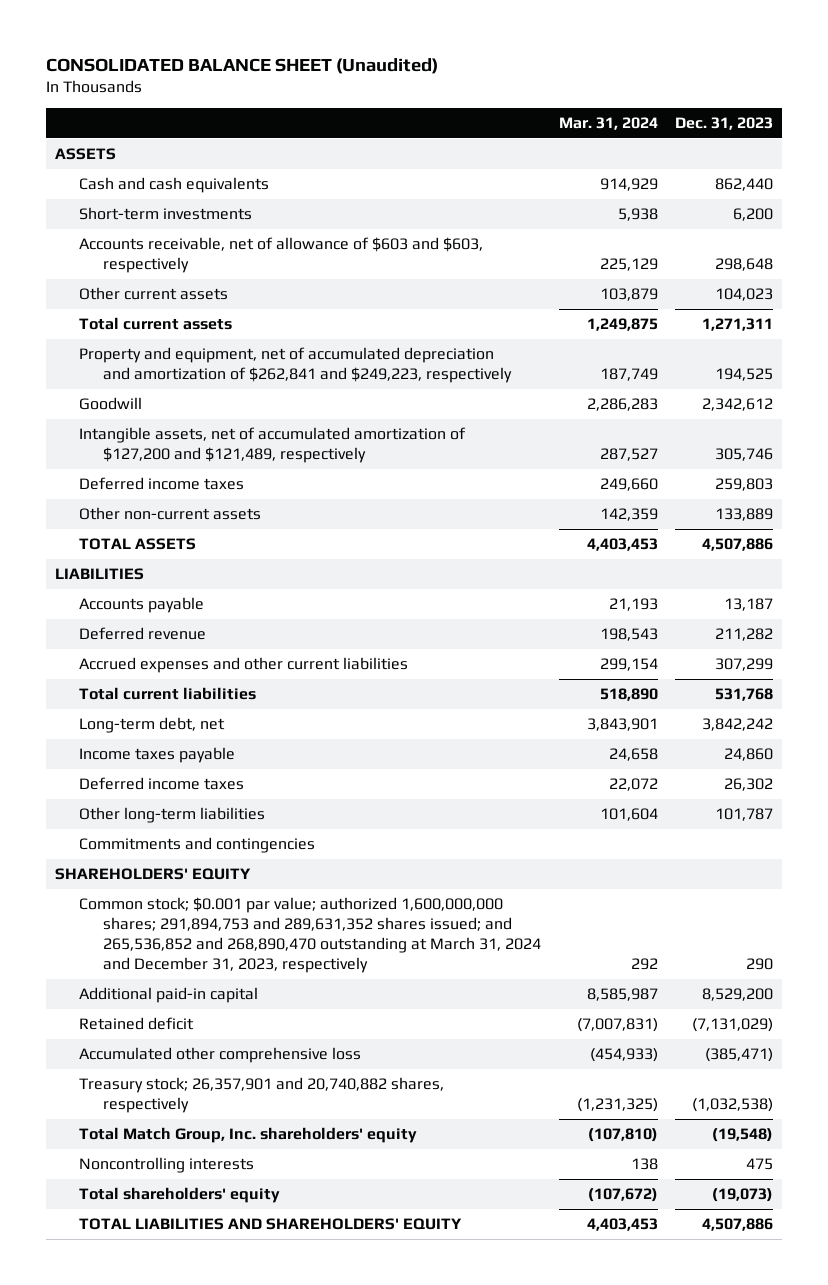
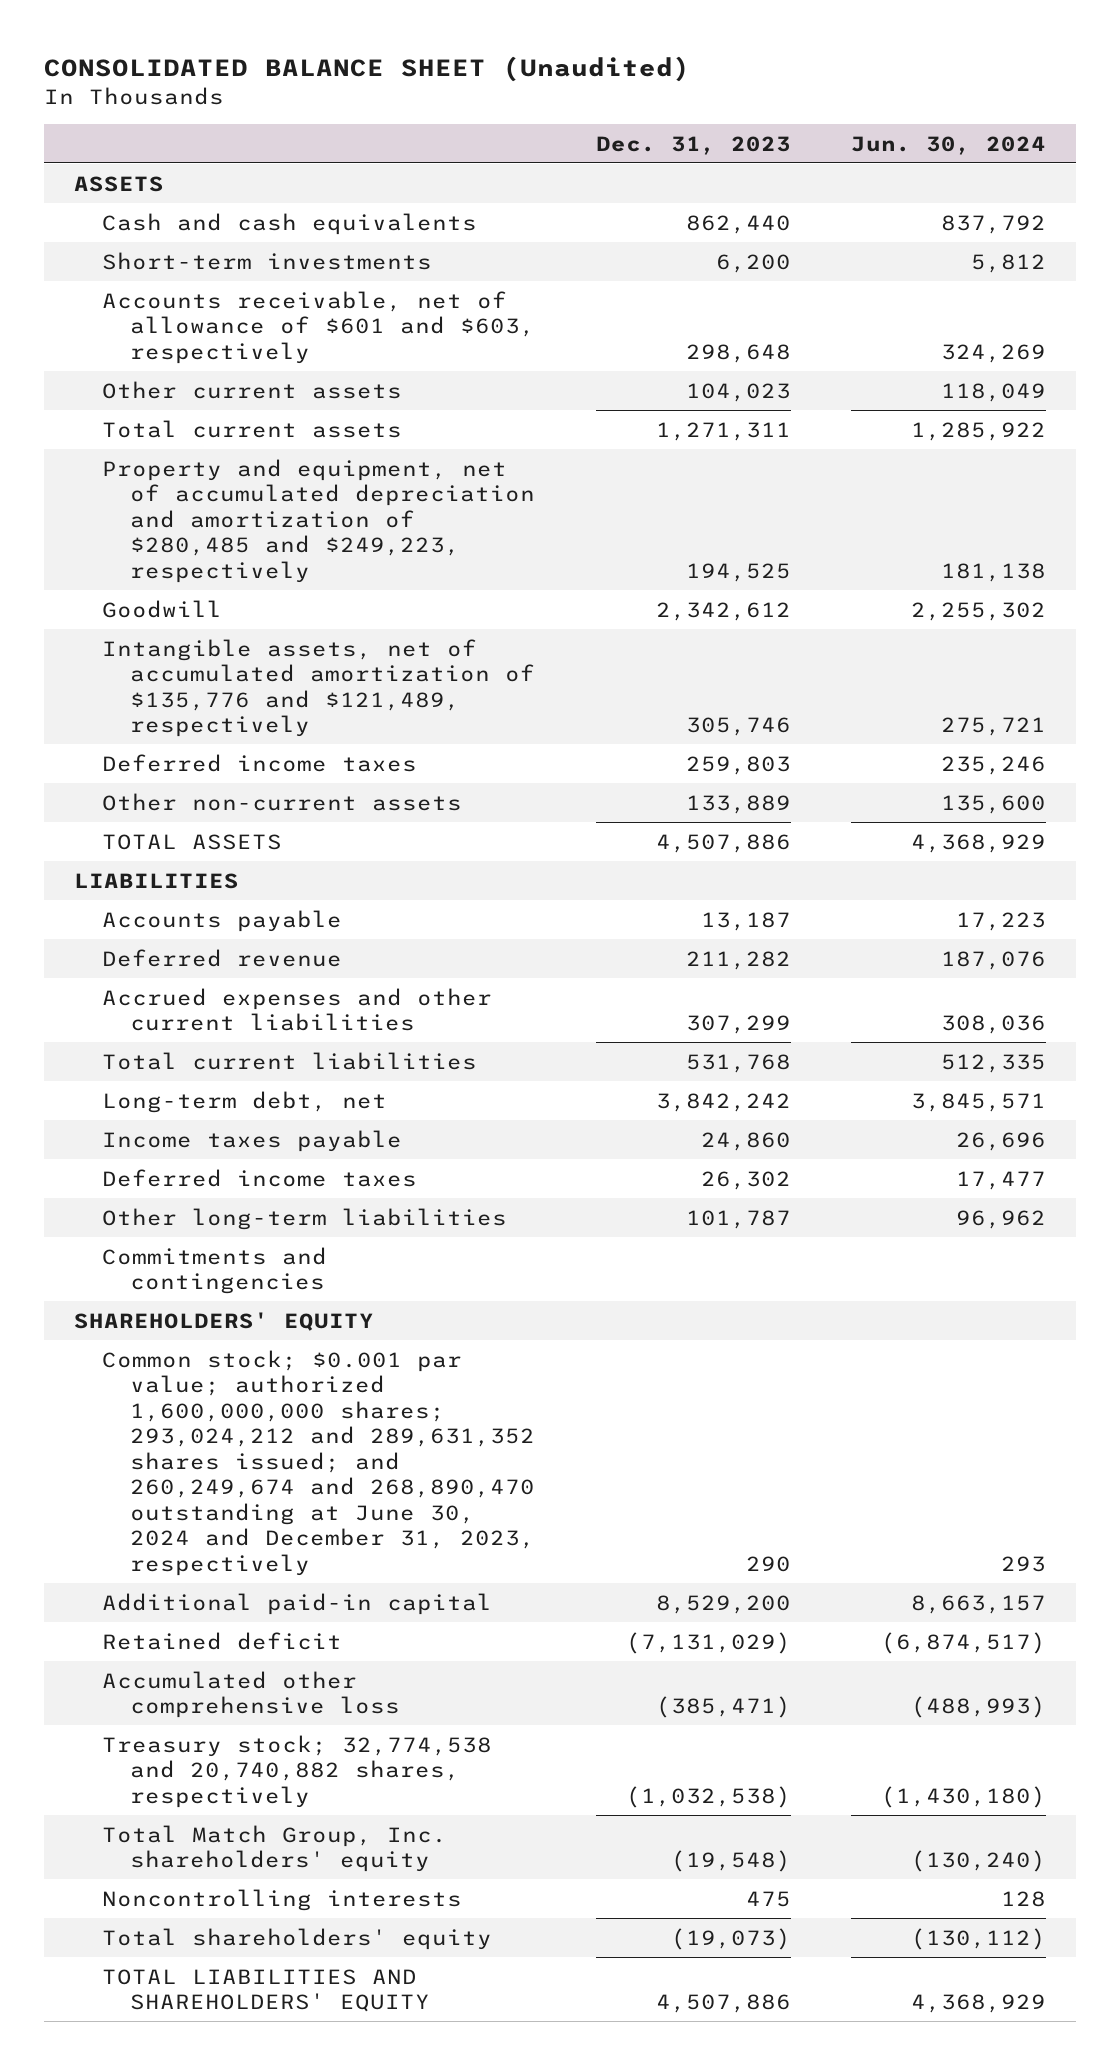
[558,117,658,131] Mar. 31, 2024 -> none
none -> [850,135,1046,155] Jun. 30, 2024
[78,237,483,274] Accounts receivable, net of allowance of $603 and $603, respectively -> [102,290,536,364] Accounts receivable, net of allowance of $601 and $603, respectively
[78,347,513,384] Property and equipment, net of accumulated depreciation and amortization of $262,841 and $249,223, respectively -> [102,458,536,583] Property and equipment, net of accumulated depreciation and amortization of $280,485 and $249,223, respectively
[78,427,466,464] Intangible assets, net of accumulated amortization of $127,200 and $121,489, respectively -> [102,638,536,738] Intangible assets, net of accumulated amortization of $135,776 and $121,489, respectively
[78,897,542,974] Common stock; $0.001 par value; authorized 1,600,000,000 shares; 291,894,753 and 289,631,352 shares issued; and 265,536,852 and 268,890,470 outstanding at March 31, 2024 and December 31, 2023, respectively -> [102,1349,536,1576] Common stock; $0.001 par value; authorized 1,600,000,000 shares; 293,024,212 and 289,631,352 shares issued; and 260,249,674 and 268,890,470 outstanding at June 30, 2024 and December 31, 2023, respectively
[78,1077,444,1114] Treasury stock; 26,357,901 and 20,740,882 shares, respectively -> [102,1734,493,1808] Treasury stock; 32,774,538 and 20,740,882 shares, respectively

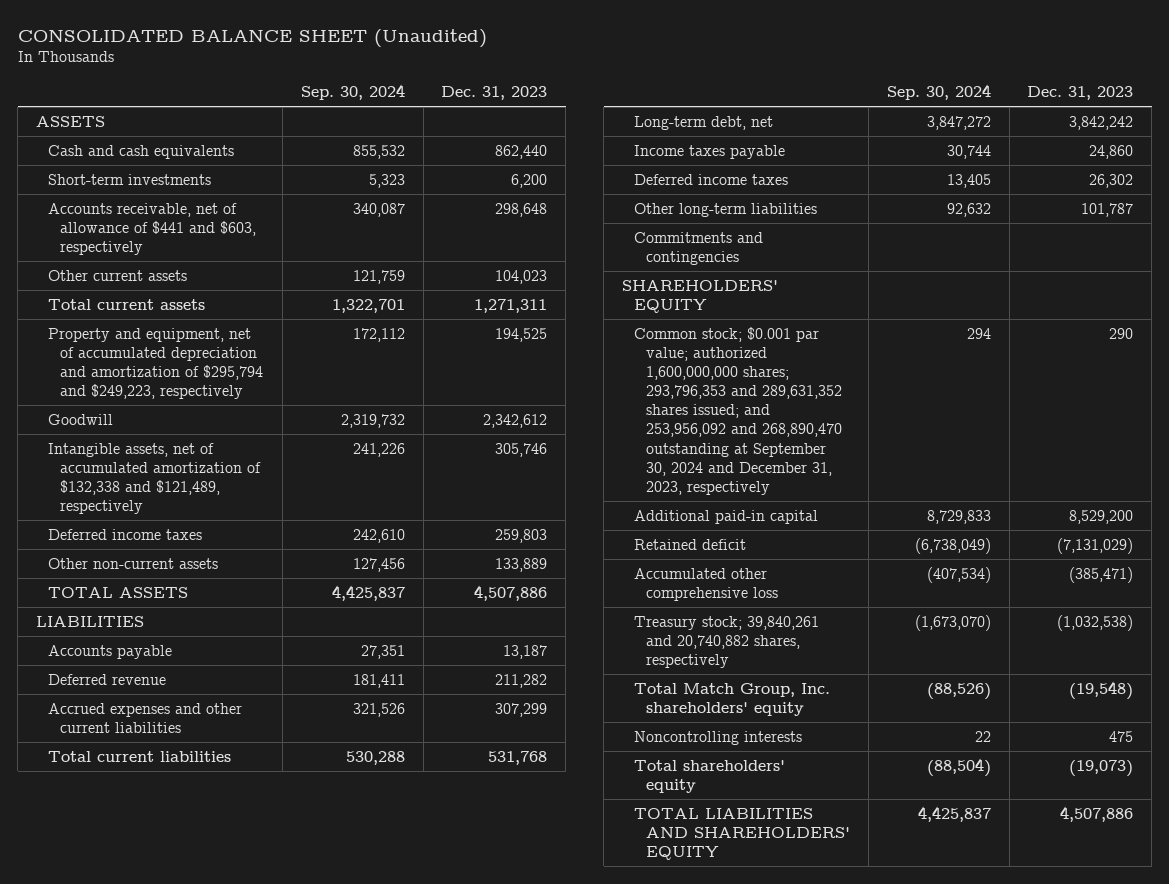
[850,135,1046,155] Jun. 30, 2024 -> none
none -> [300,84,405,101] Sep. 30, 2024
[102,290,536,364] Accounts receivable, net of allowance of $601 and $603, respectively -> [48,202,257,255] Accounts receivable, net of allowance of $441 and $603, respectively
[102,458,536,583] Property and equipment, net of accumulated depreciation and amortization of $280,485 and $249,223, respectively -> [48,327,264,400] Property and equipment, net of accumulated depreciation and amortization of $295,794 and $249,223, respectively
[102,638,536,738] Intangible assets, net of accumulated amortization of $135,776 and $121,489, respectively -> [48,442,262,515] Intangible assets, net of accumulated amortization of $132,338 and $121,489, respectively
[102,1349,536,1576] Common stock; $0.001 par value; authorized 1,600,000,000 shares; 293,024,212 and 289,631,352 shares issued; and 260,249,674 and 268,890,470 outstanding at June 30, 2024 and December 31, 2023, respectively -> [634,326,843,495] Common stock; $0.001 par value; authorized 1,600,000,000 shares; 293,796,353 and 289,631,352 shares issued; and 253,956,092 and 268,890,470 outstanding at September 30, 2024 and December 31, 2023, respectively
[102,1734,493,1808] Treasury stock; 32,774,538 and 20,740,882 shares, respectively -> [634,615,820,668] Treasury stock; 39,840,261 and 20,740,882 shares, respectively

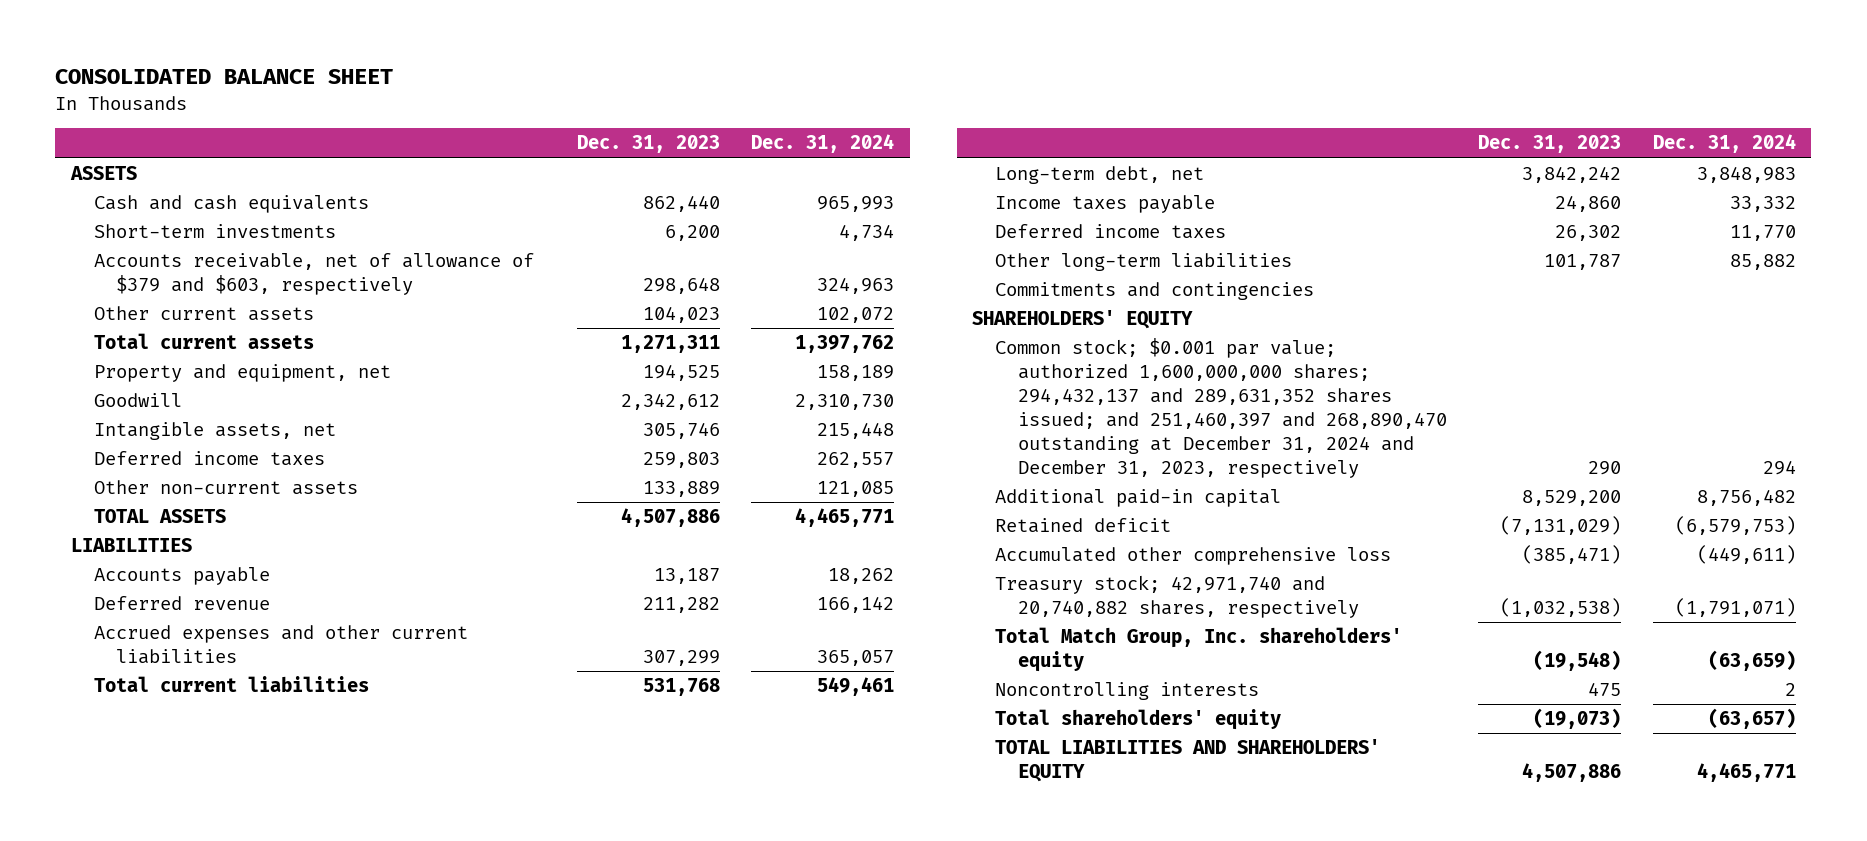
[17,28,487,48] CONSOLIDATED BALANCE SHEET (Unaudited) -> [55,69,394,85] CONSOLIDATED BALANCE SHEET
[300,84,405,101] Sep. 30, 2024 -> none
none -> [751,134,895,154] Dec. 31, 2024
[48,202,257,255] Accounts receivable, net of allowance of $441 and $603, respectively -> [93,253,534,296] Accounts receivable, net of allowance of $379 and $603, respectively
[48,327,264,400] Property and equipment, net of accumulated depreciation and amortization of $295,794 and $249,223, respectively -> [93,364,391,383] Property and equipment, net
[48,442,262,515] Intangible assets, net of accumulated amortization of $132,338 and $121,489, respectively -> [93,422,336,441] Intangible assets, net
[634,326,843,495] Common stock; $0.001 par value; authorized 1,600,000,000 shares; 293,796,353 and 289,631,352 shares issued; and 253,956,092 and 268,890,470 outstanding at September 30, 2024 and December 31, 2023, respectively -> [995,338,1447,479] Common stock; $0.001 par value; authorized 1,600,000,000 shares; 294,432,137 and 289,631,352 shares issued; and 251,460,397 and 268,890,470 outstanding at December 31, 2024 and December 31, 2023, respectively
[634,615,820,668] Treasury stock; 39,840,261 and 20,740,882 shares, respectively -> [995,575,1359,619] Treasury stock; 42,971,740 and 20,740,882 shares, respectively

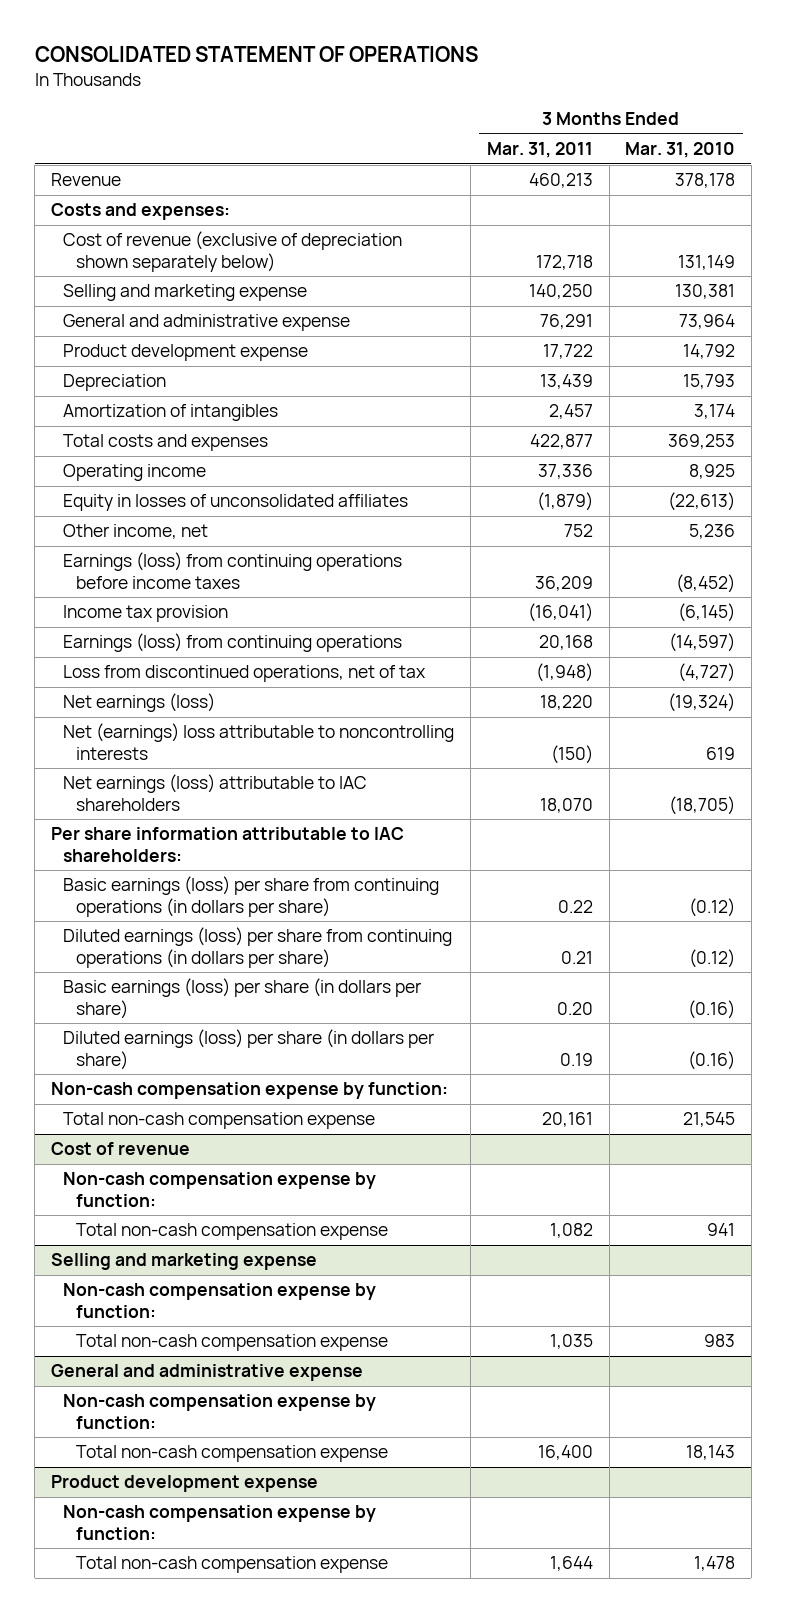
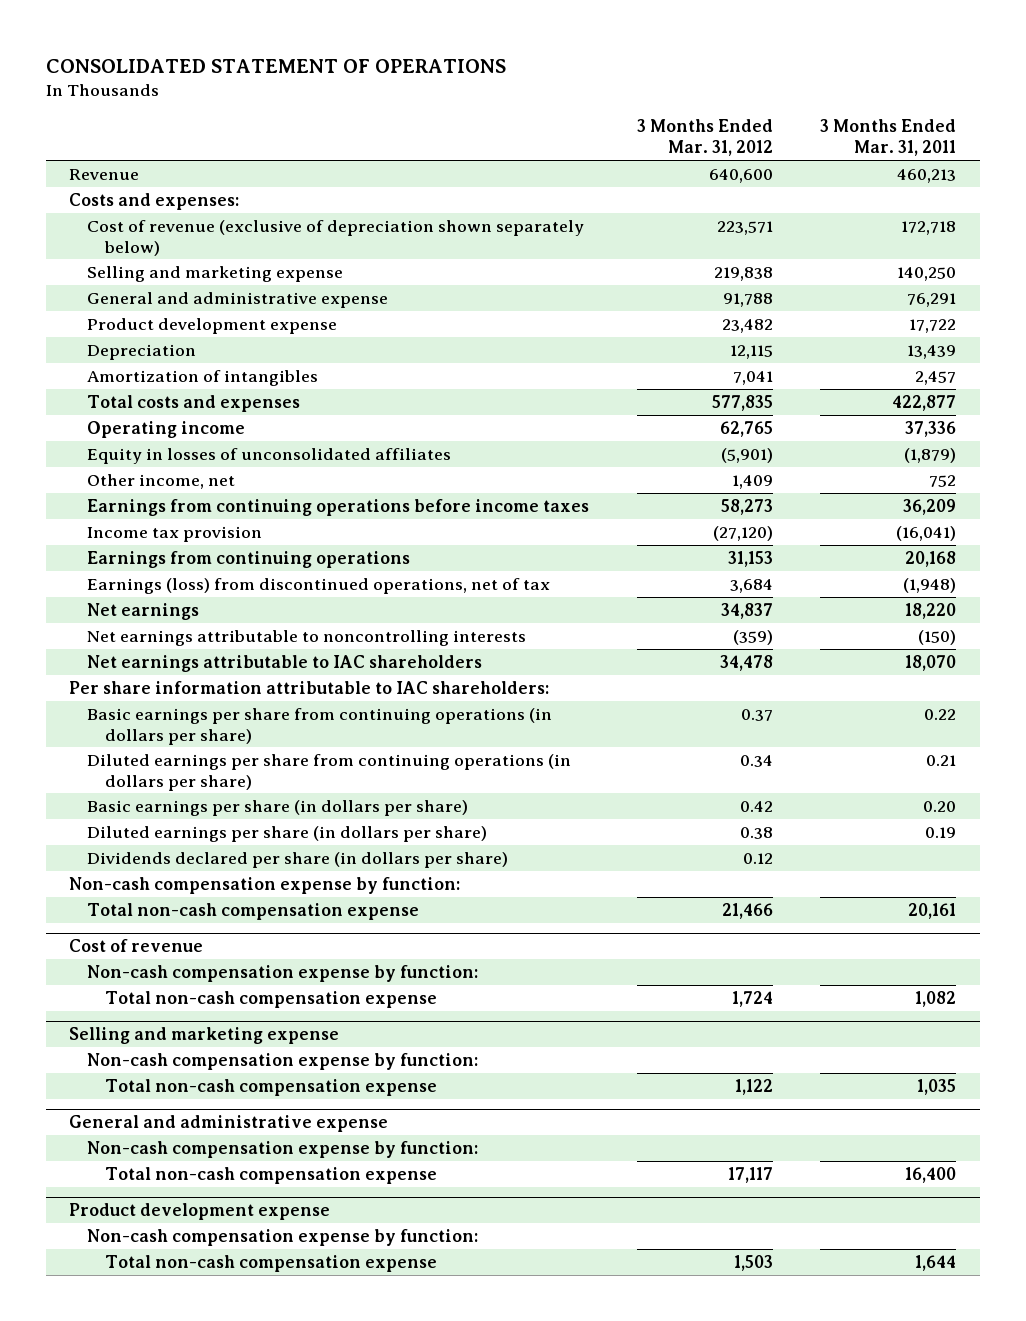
[625,142,736,159] Mar. 31, 2010 -> none
none -> [636,119,773,157] 3 Months Ended Mar. 31, 2012
[63,552,403,589] Earnings (loss) from continuing operations before income taxes -> [87,498,590,516] Earnings from continuing operations before income taxes
[63,633,403,653] Earnings (loss) from continuing operations -> [87,550,411,568] Earnings from continuing operations
[63,665,427,683] Loss from discontinued operations, net of tax -> [87,577,551,594] Earnings (loss) from discontinued operations, net of tax
[63,693,216,713] Net earnings (loss) -> [87,602,200,620] Net earnings
[63,723,455,760] Net (earnings) loss attributable to noncontrolling interests -> [87,629,527,646] Net earnings attributable to noncontrolling interests
[63,774,368,811] Net earnings (loss) attributable to IAC shareholders -> [87,654,483,672] Net earnings attributable to IAC shareholders
[63,876,440,917] Basic earnings (loss) per share from continuing operations (in dollars per share) -> [87,707,553,745] Basic earnings per share from continuing operations (in dollars per share)
[63,927,453,968] Diluted earnings (loss) per share from continuing operations (in dollars per share) -> [87,753,572,791] Diluted earnings per share from continuing operations (in dollars per share)
[63,978,422,1019] Basic earnings (loss) per share (in dollars per share) -> [87,799,469,816] Basic earnings per share (in dollars per share)
[63,1029,435,1070] Diluted earnings (loss) per share (in dollars per share) -> [87,825,488,842] Diluted earnings per share (in dollars per share)
none -> [87,851,509,868] Dividends declared per share (in dollars per share)

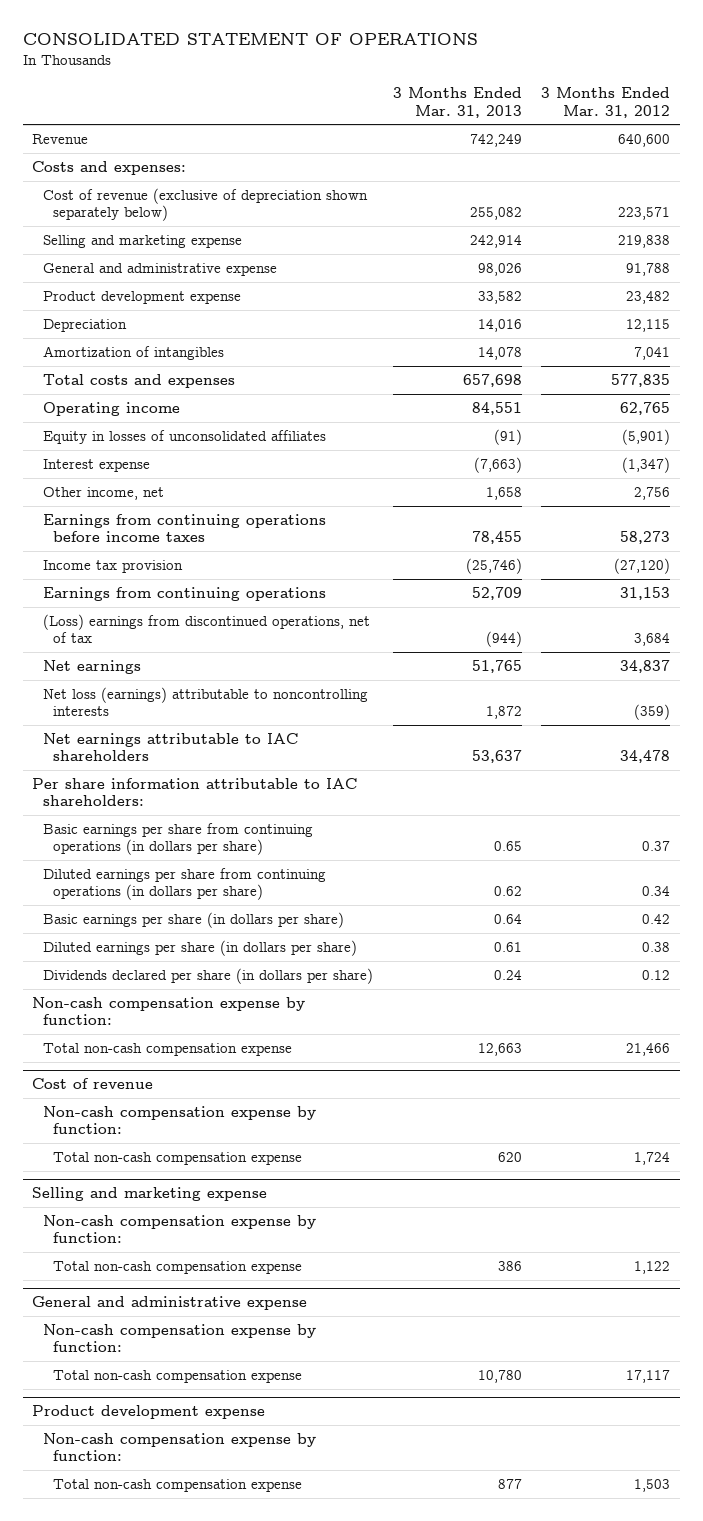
[820,119,957,157] 3 Months Ended Mar. 31, 2011 -> none
none -> [392,87,522,118] 3 Months Ended Mar. 31, 2013
none -> [42,458,150,472] Interest expense
[731,474,773,489] 1,409 -> [634,486,671,500] 2,756
[87,577,551,594] Earnings (loss) from discontinued operations, net of tax -> [42,613,370,644] (Loss) earnings from discontinued operations, net of tax
[87,629,527,646] Net earnings attributable to noncontrolling interests -> [42,686,368,717] Net loss (earnings) attributable to noncontrolling interests

